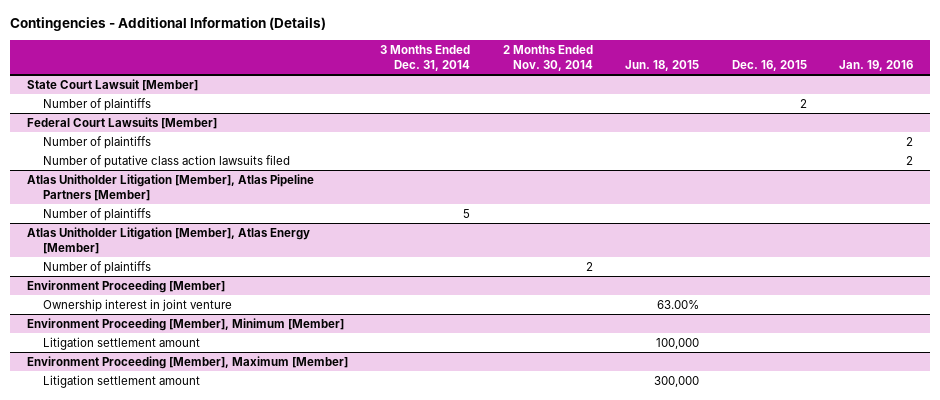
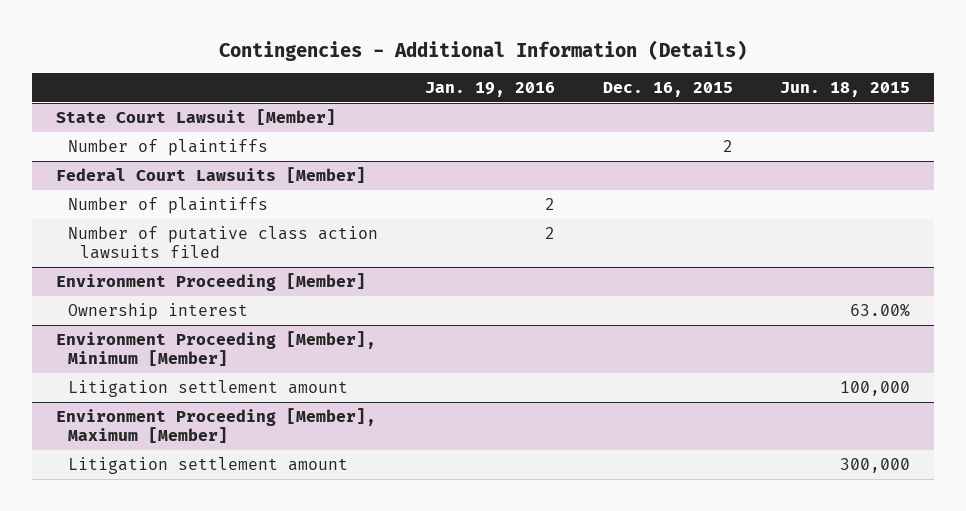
[380,45,471,71] 3 Months Ended Dec. 31, 2014 -> none
[502,45,593,71] 2 Months Ended Nov. 30, 2014 -> none
[26,173,314,201] Atlas Unitholder Litigation [Member], Atlas Pipeline Partners [Member] -> none
[42,207,151,221] Number of plaintiffs -> none
[26,226,310,254] Atlas Unitholder Litigation [Member], Atlas Energy [Member] -> none
[42,260,151,274] Number of plaintiffs -> none
[42,298,232,312] Ownership interest in joint venture -> [67,302,248,320] Ownership interest

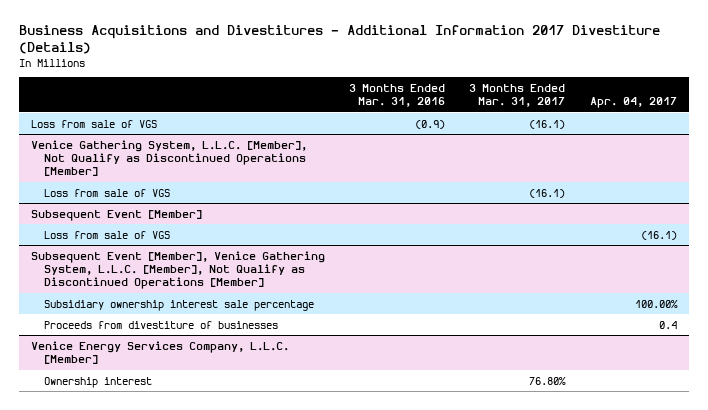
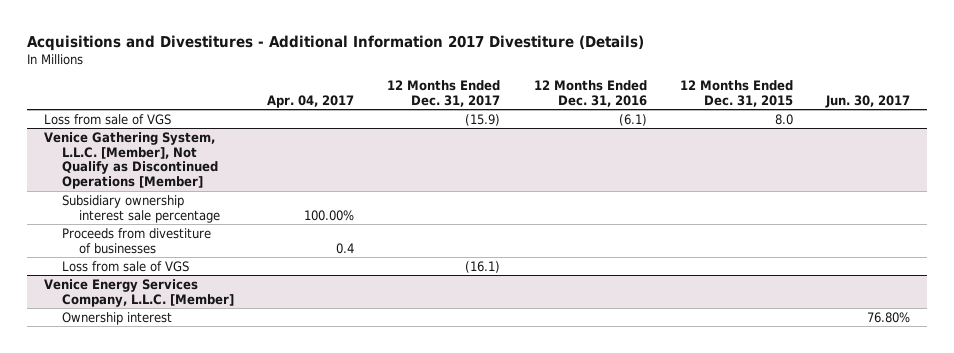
[18,25,660,55] Business Acquisitions and Divestitures - Additional Information 2017 Divestiture (Details) -> [27,34,645,51] Acquisitions and Divestitures - Additional Information 2017 Divestiture (Details)
[349,84,446,108] 3 Months Ended Mar. 31, 2016 -> none
[469,84,566,108] 3 Months Ended Mar. 31, 2017 -> none
none -> [387,79,501,107] 12 Months Ended Dec. 31, 2017
none -> [533,79,647,107] 12 Months Ended Dec. 31, 2016
none -> [680,79,794,107] 12 Months Ended Dec. 31, 2015
none -> [825,94,911,108] Jun. 30, 2017
none -> [61,194,221,223] Subsidiary ownership interest sale percentage
none -> [61,227,211,254] Proceeds from divestiture of businesses
[30,209,202,221] Subsequent Event [Member] -> none
[43,230,170,239] Loss from sale of VGS -> none
[30,250,325,290] Subsequent Event [Member], Venice Gathering System, L.L.C. [Member], Not Qualify as Discontinued Operations [Member] -> none
[43,299,314,311] Subsidiary ownership interest sale percentage -> none
[43,320,278,329] Proceeds from divestiture of businesses -> none

